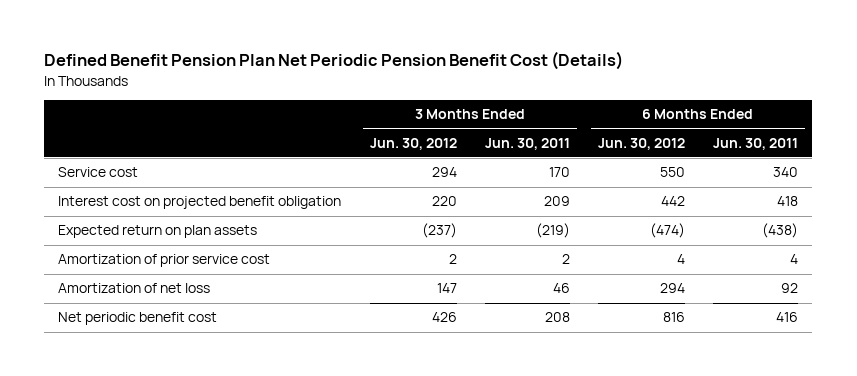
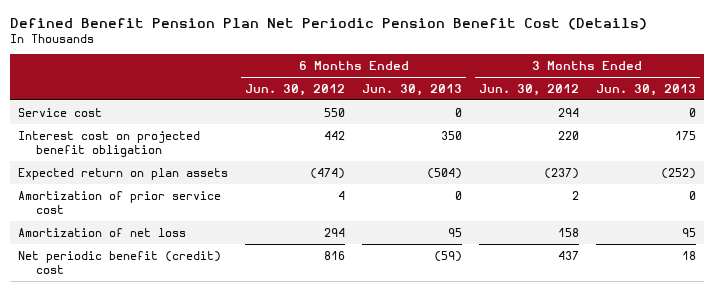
[484,137,570,150] Jun. 30, 2011 -> none
[713,137,799,150] Jun. 30, 2011 -> none
none -> [362,83,463,96] Jun. 30, 2013
none -> [595,83,696,96] Jun. 30, 2013
[436,283,457,294] 147 -> [557,227,579,237] 158
[58,312,218,326] Net periodic benefit cost -> [18,250,222,275] Net periodic benefit (credit) cost
[431,312,457,323] 426 -> [557,250,579,260] 437

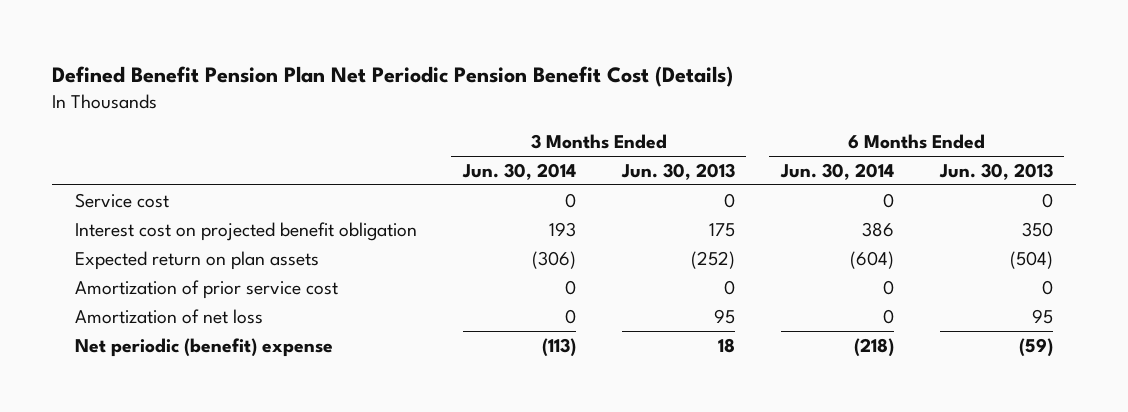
[245,83,346,96] Jun. 30, 2012 -> none
[478,83,579,96] Jun. 30, 2012 -> none
none -> [461,162,576,180] Jun. 30, 2014
none -> [779,162,894,180] Jun. 30, 2014
[18,250,222,275] Net periodic benefit (credit) cost -> [75,337,334,357] Net periodic (benefit) expense

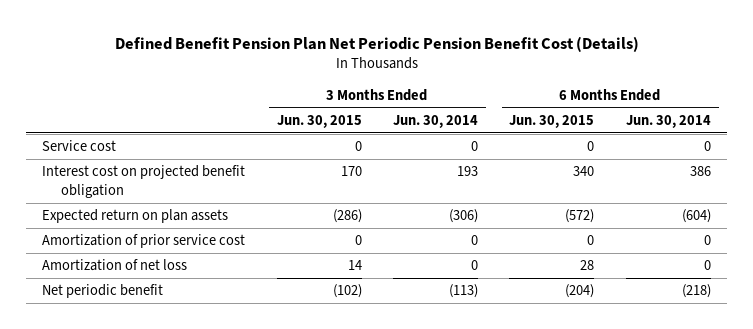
[620,162,735,180] Jun. 30, 2013 -> none
[938,162,1053,180] Jun. 30, 2013 -> none
none -> [276,115,362,129] Jun. 30, 2015
none -> [509,115,595,129] Jun. 30, 2015
[75,337,334,357] Net periodic (benefit) expense -> [42,284,164,299] Net periodic benefit

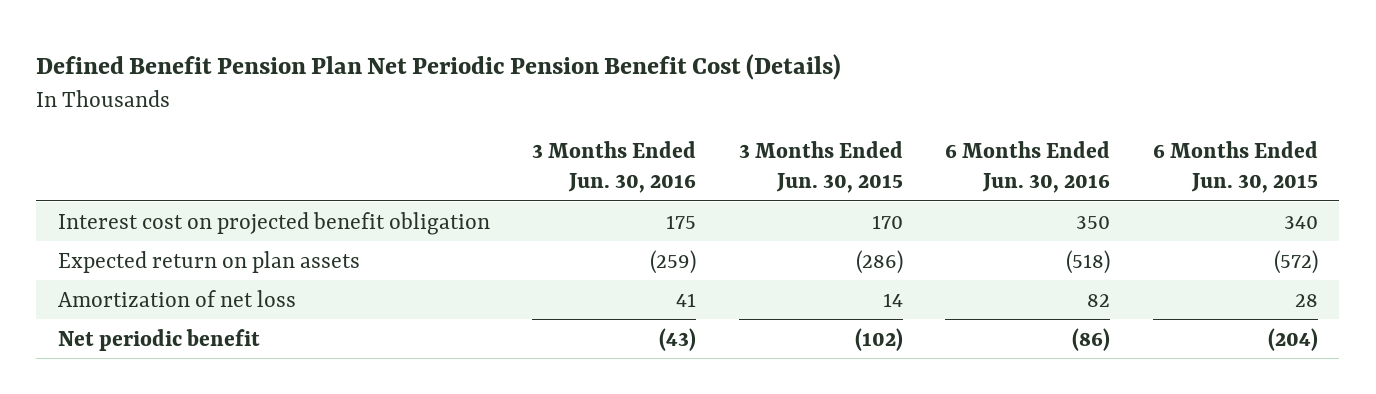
[393,115,479,129] Jun. 30, 2014 -> none
[625,115,711,129] Jun. 30, 2014 -> none
none -> [532,140,697,194] 3 Months Ended Jun. 30, 2016
none -> [945,140,1111,194] 6 Months Ended Jun. 30, 2016
[42,140,117,152] Service cost -> none
[42,234,246,249] Amortization of prior service cost -> none

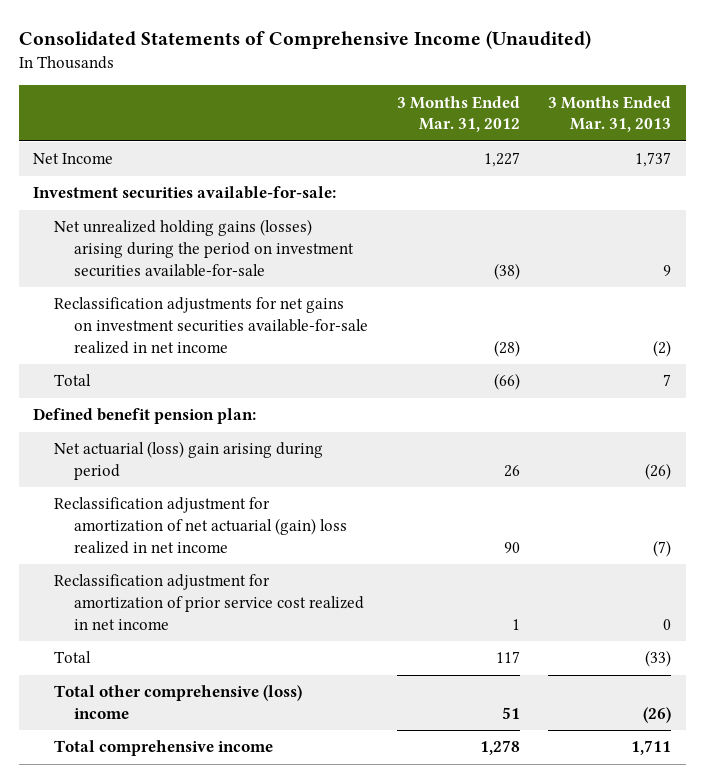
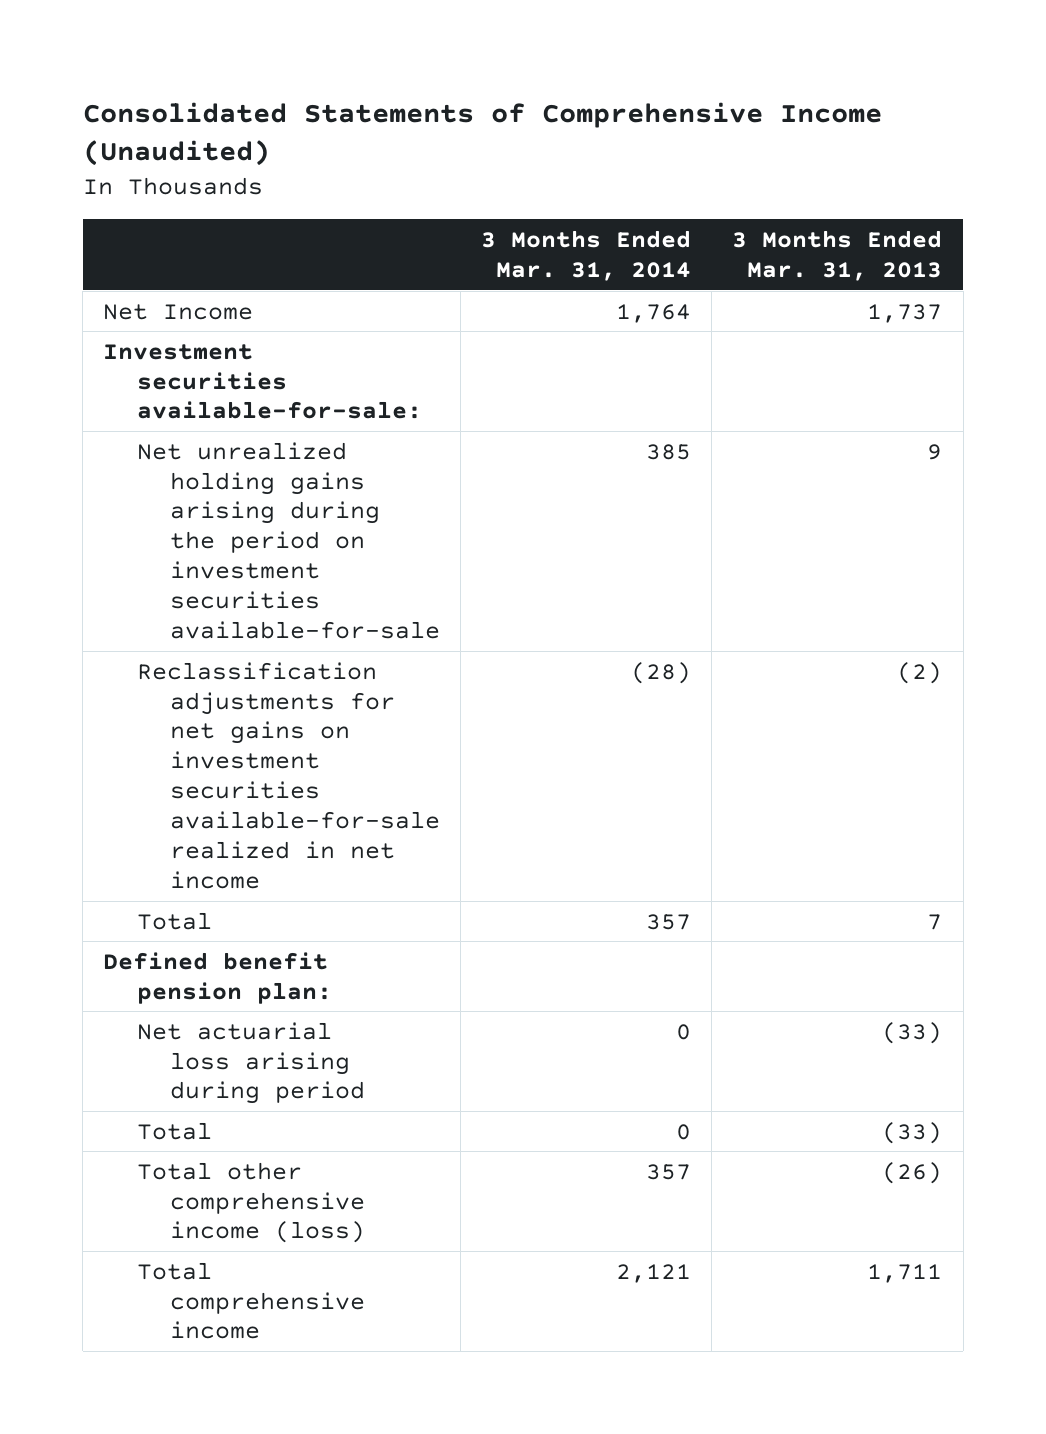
[396,95,520,133] 3 Months Ended Mar. 31, 2012 -> none
none -> [481,230,692,281] 3 Months Ended Mar. 31, 2014
[53,219,354,277] Net unrealized holding gains (losses) arising during the period on investment securities available-for-sale -> [136,441,441,639] Net unrealized holding gains arising during the period on investment securities available-for-sale
[53,497,347,554] Reclassification adjustment for amortization of net actuarial (gain) loss realized in net income -> none
[53,574,364,630] Reclassification adjustment for amortization of prior service cost realized in net income -> none
[53,441,323,481] Net actuarial (loss) gain arising during period -> [136,1021,366,1105] Net actuarial loss arising during period
[645,463,672,481] (26) -> [882,1021,943,1044] (33)
[53,685,302,720] Total other comprehensive (loss) income -> [136,1161,366,1244] Total other comprehensive income (loss)

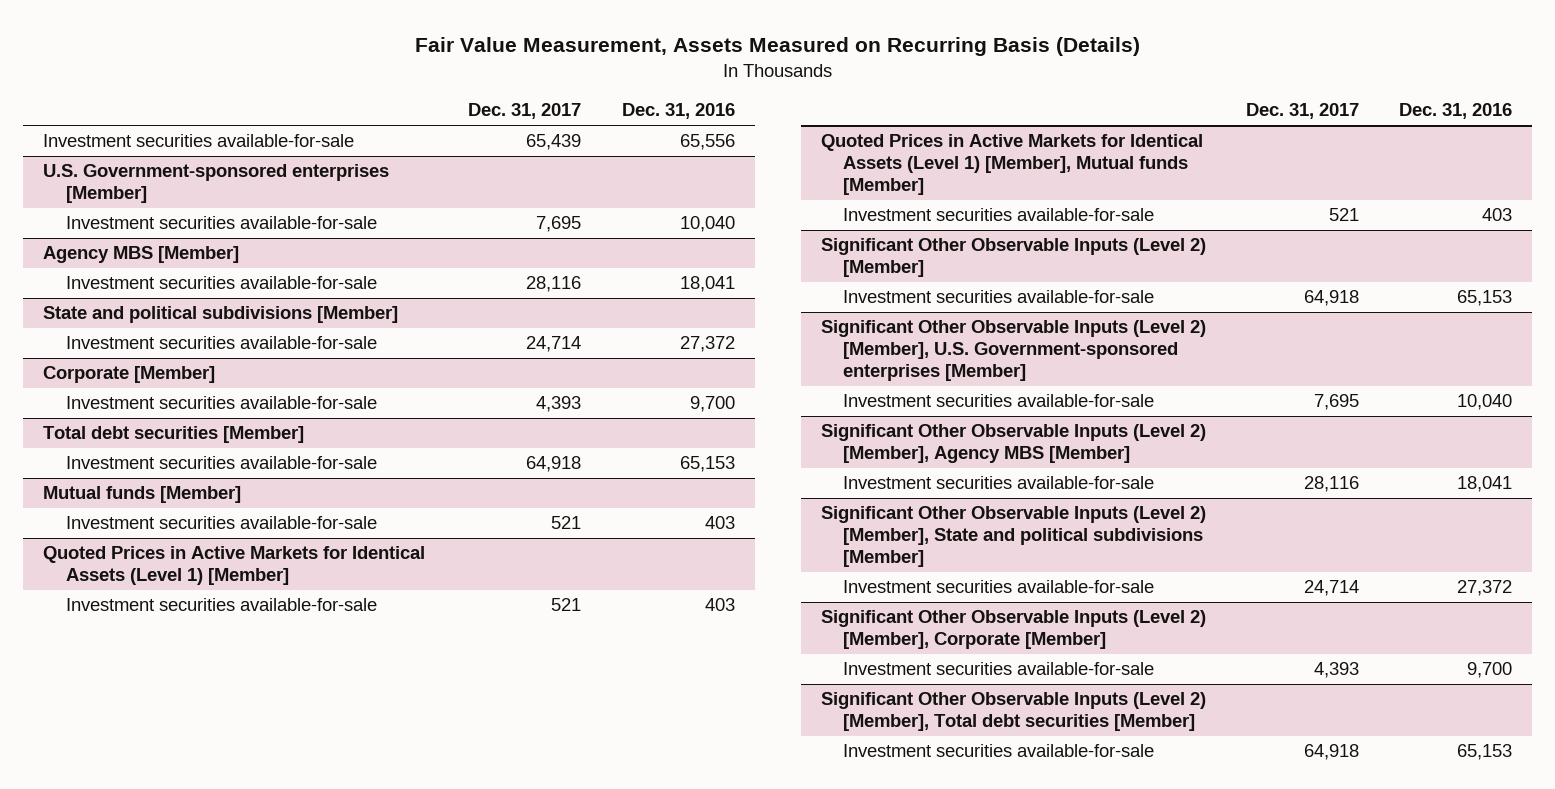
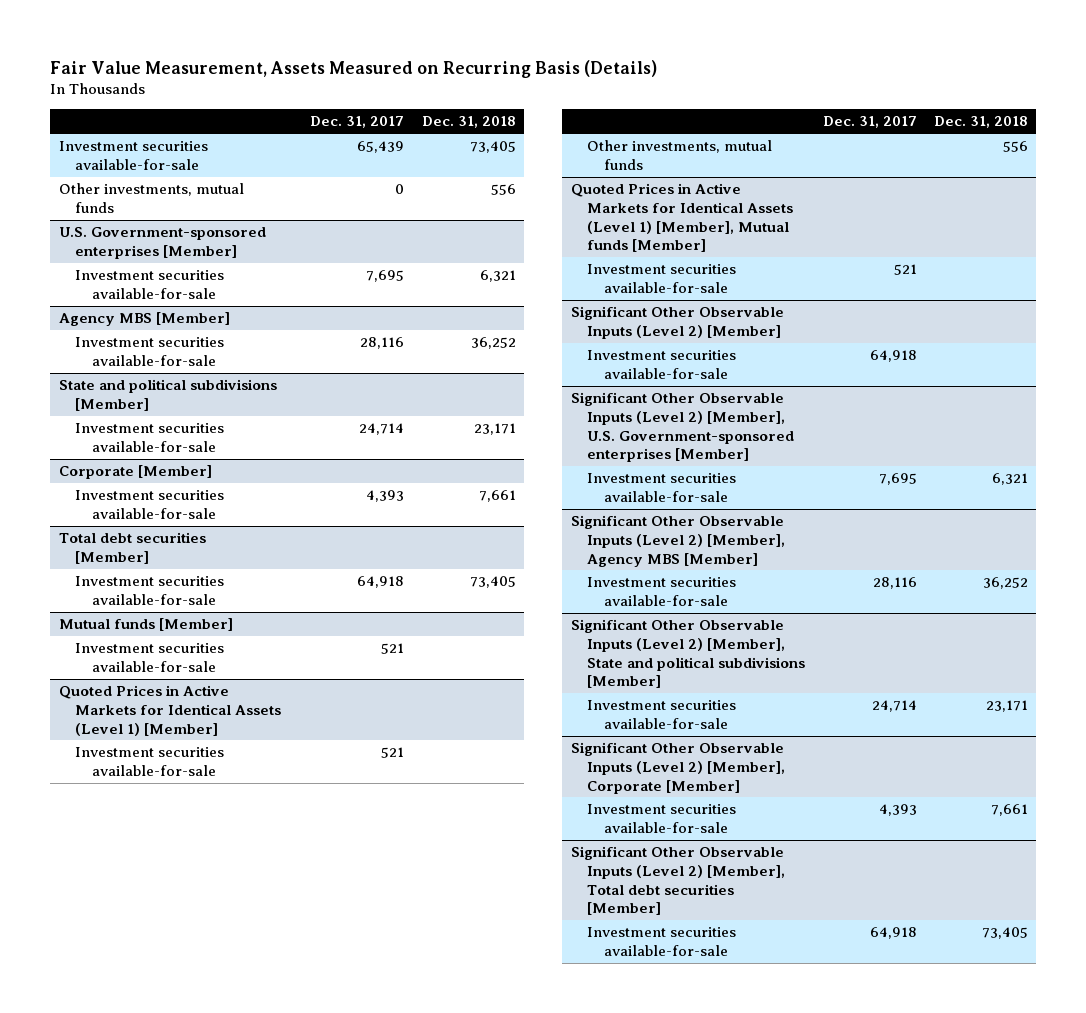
[621,103,735,120] Dec. 31, 2016 -> none
none -> [421,116,516,129] Dec. 31, 2018
none -> [58,183,244,213] Other investments, mutual funds
none -> [587,140,773,170] Other investments, mutual funds

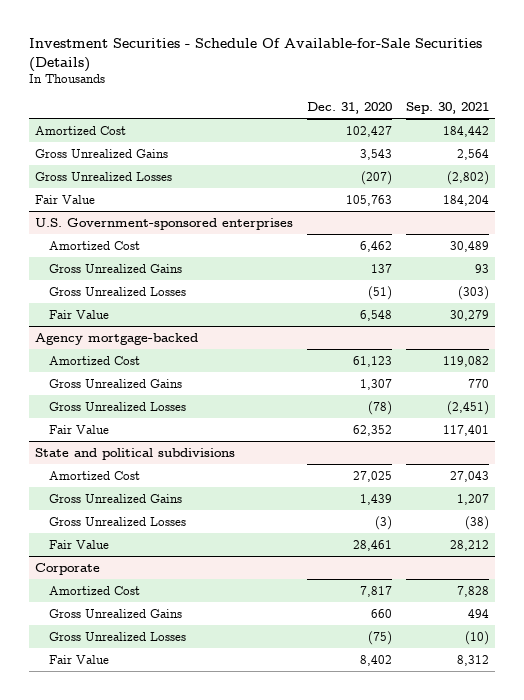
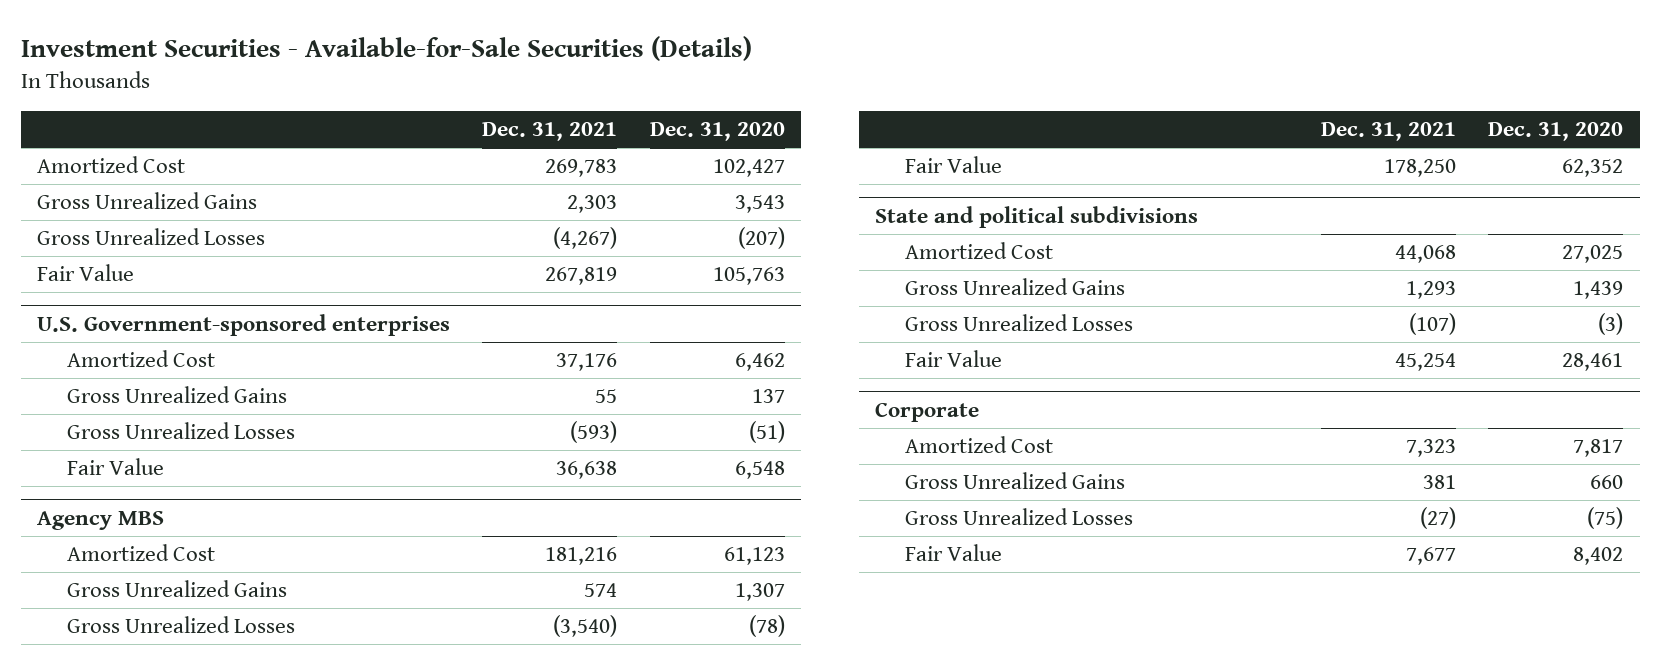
[28,37,482,72] Investment Securities - Schedule Of Available-for-Sale Securities (Details) -> [20,35,752,61] Investment Securities - Available-for-Sale Securities (Details)
[405,102,489,115] Sep. 30, 2021 -> none
none -> [482,122,618,142] Dec. 31, 2021
[35,332,199,345] Agency mortgage-backed -> [36,510,164,530] Agency MBS

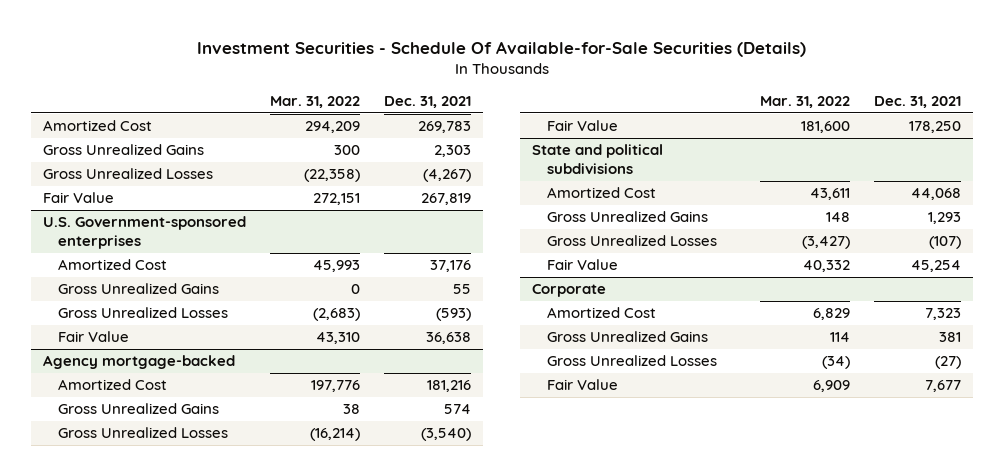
[20,35,752,61] Investment Securities - Available-for-Sale Securities (Details) -> [196,40,806,57] Investment Securities - Schedule Of Available-for-Sale Securities (Details)
[649,122,785,142] Dec. 31, 2020 -> none
none -> [269,96,360,109] Mar. 31, 2022
[36,510,164,530] Agency MBS -> [42,355,235,370] Agency mortgage-backed

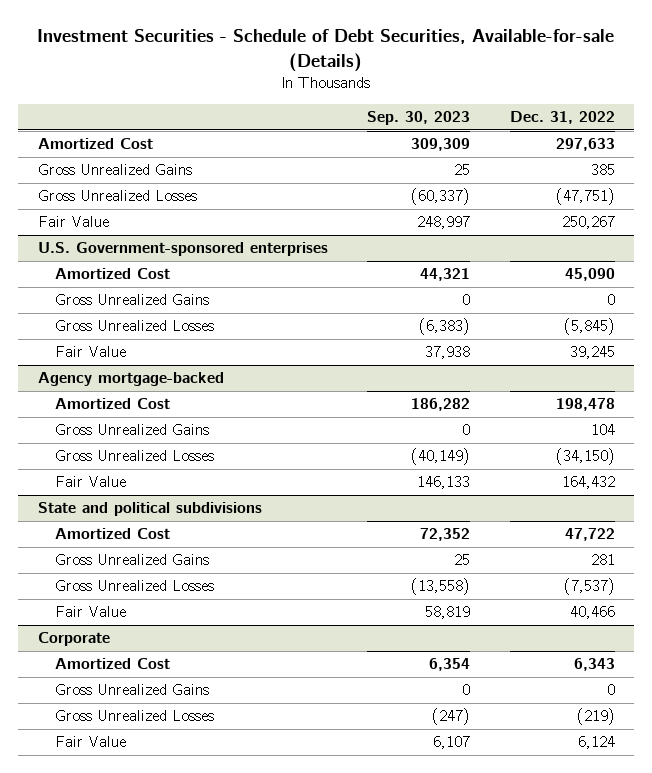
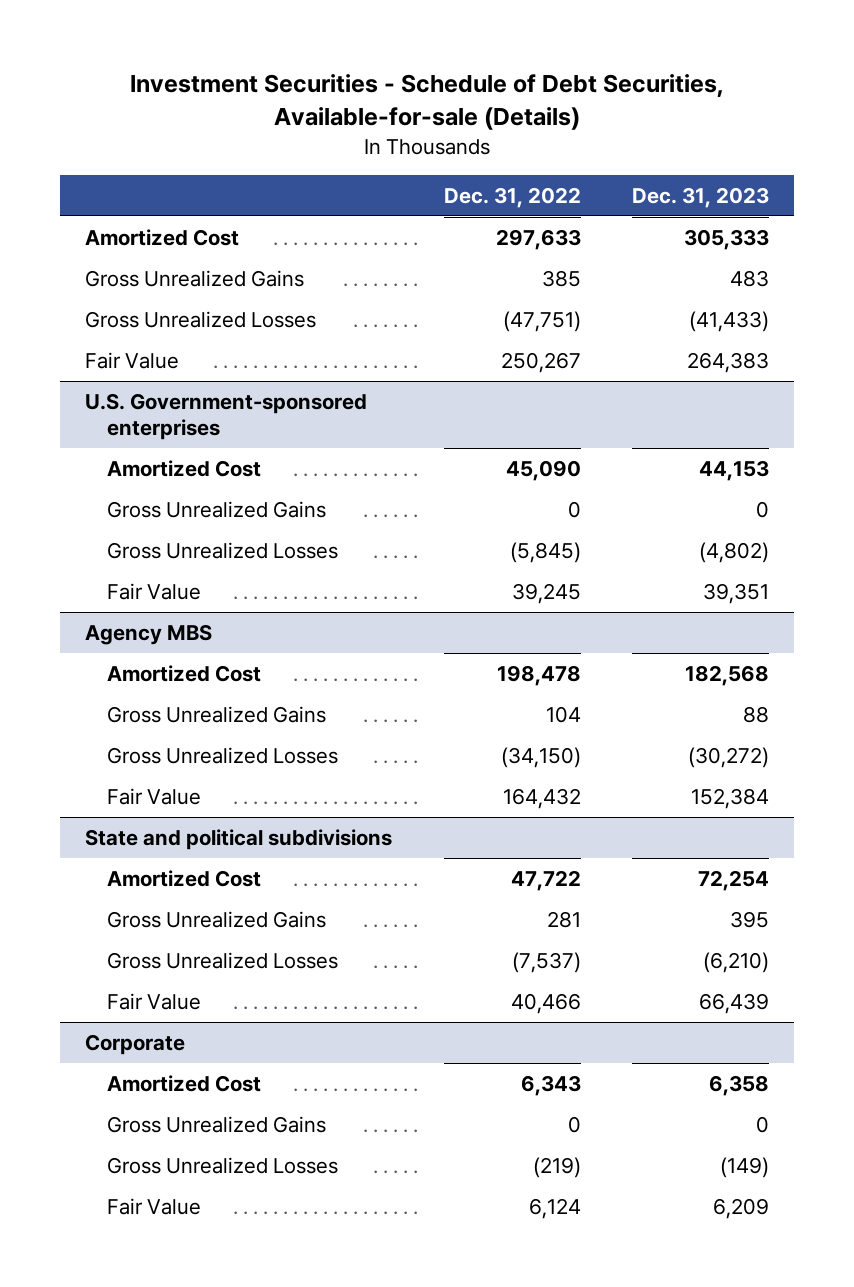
[367,111,471,126] Sep. 30, 2023 -> none
none -> [631,186,769,208] Dec. 31, 2023
[37,372,224,387] Agency mortgage-backed -> [85,624,213,646] Agency MBS

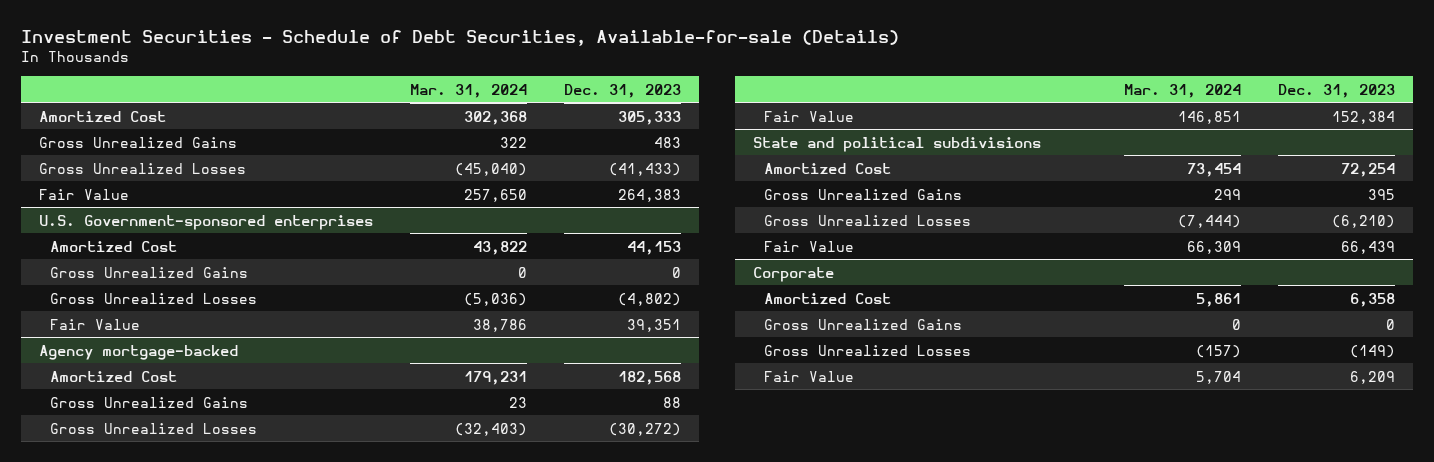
[443,186,581,208] Dec. 31, 2022 -> none
none -> [410,83,528,98] Mar. 31, 2024
[85,624,213,646] Agency MBS -> [39,344,239,360] Agency mortgage-backed

